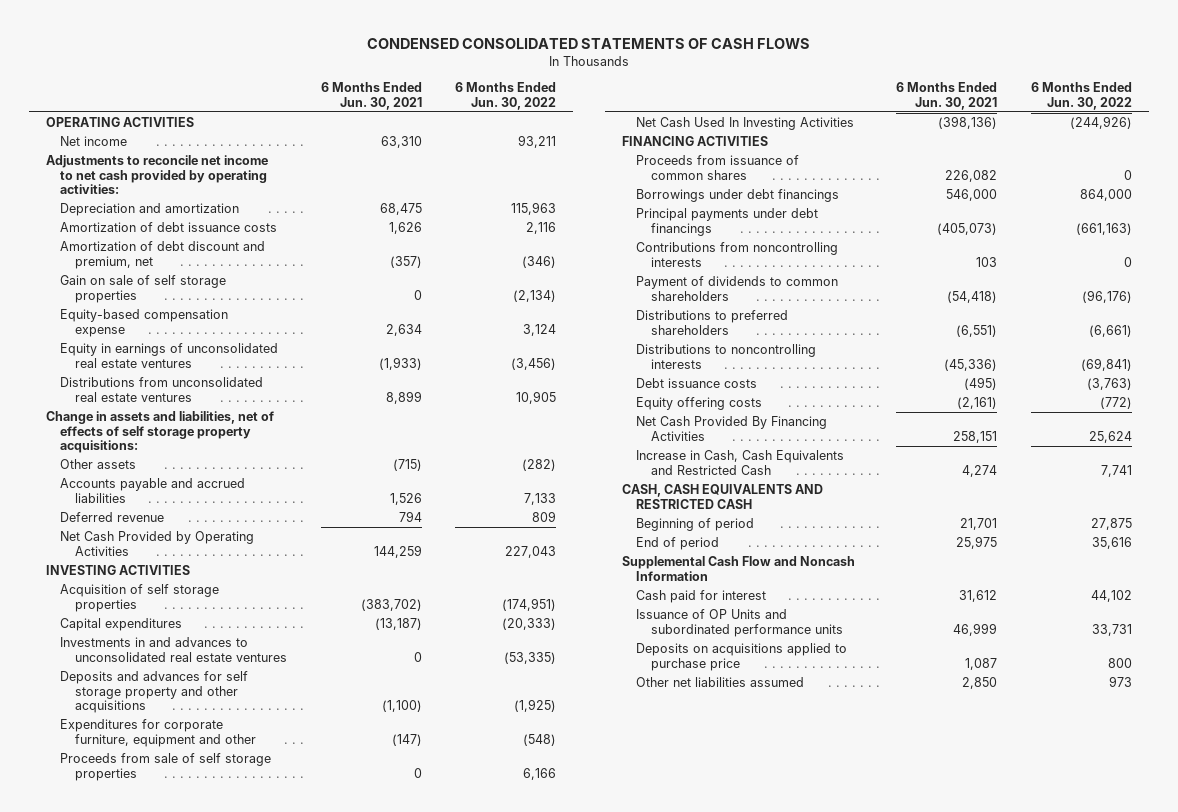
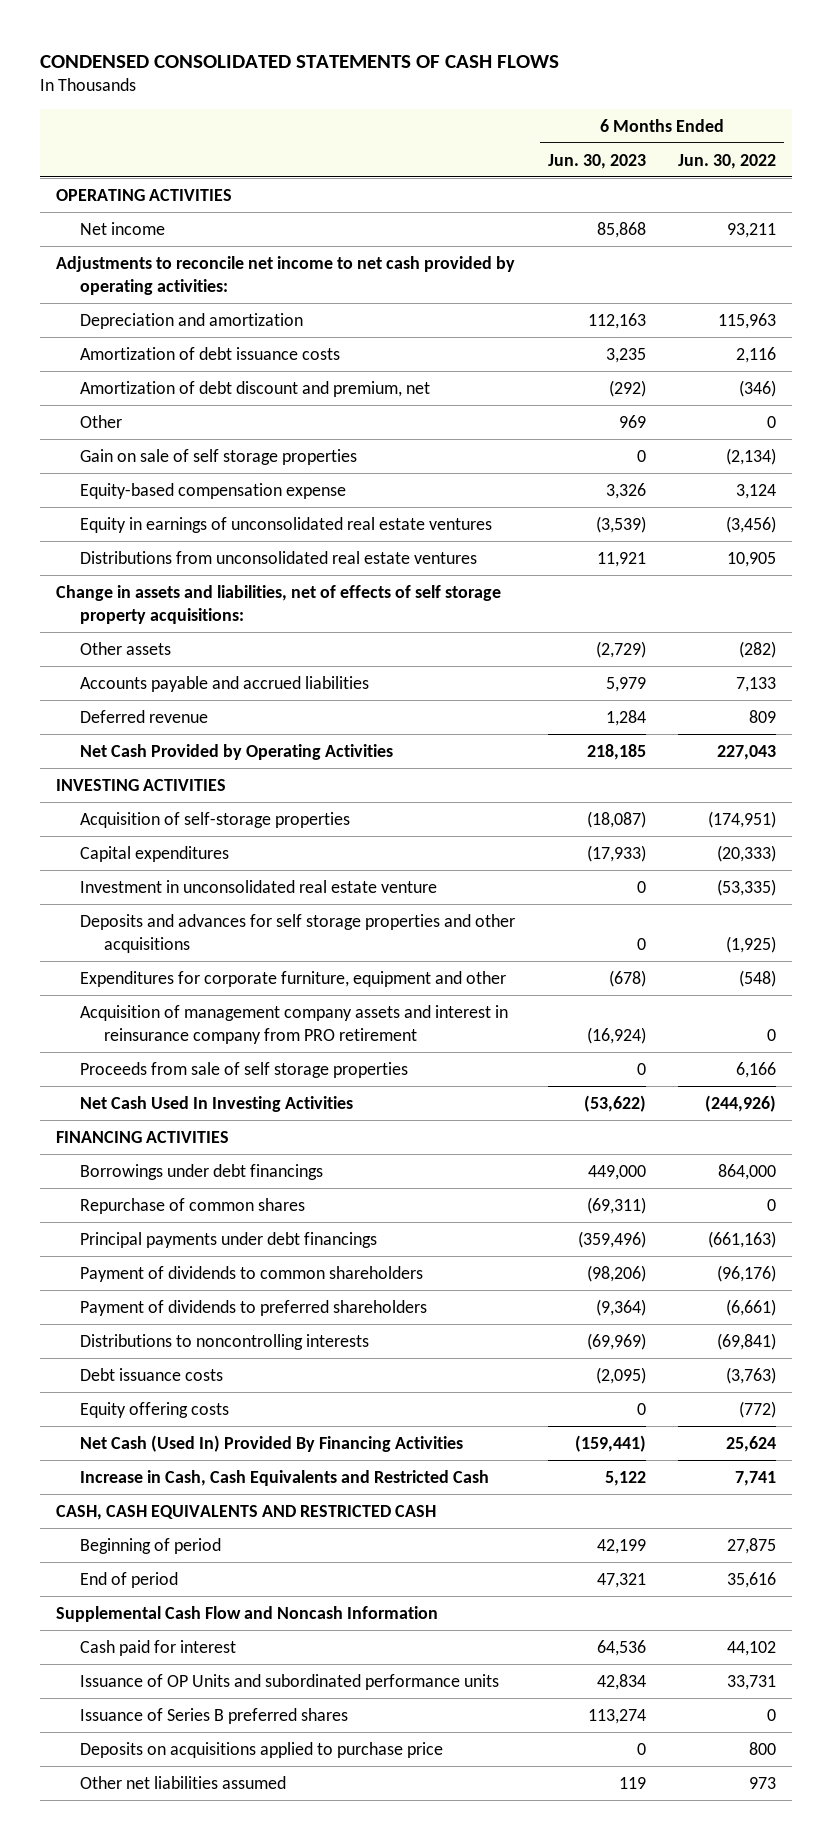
[320,82,422,110] 6 Months Ended Jun. 30, 2021 -> none
none -> [547,153,646,169] Jun. 30, 2023
none -> [80,414,123,428] Other
[60,584,220,612] Acquisition of self storage properties -> [80,811,351,828] Acquisition of self-storage properties
[60,637,288,662] Investments in and advances to unconsolidated real estate ventures -> [80,879,438,893] Investment in unconsolidated real estate venture
[60,671,249,714] Deposits and advances for self storage property and other acquisitions -> [80,913,516,953] Deposits and advances for self storage properties and other acquisitions
none -> [80,1004,509,1044] Acquisition of management company assets and interest in reinsurance company from PRO retirement
[636,155,800,180] Proceeds from issuance of common shares -> none
none -> [80,1197,306,1214] Repurchase of common shares
[636,242,839,267] Contributions from noncontrolling interests -> none
[636,310,789,335] Distributions to preferred shareholders -> [80,1299,428,1316] Payment of dividends to preferred shareholders
[636,416,828,441] Net Cash Provided By Financing Activities -> [80,1434,464,1452] Net Cash (Used In) Provided By Financing Activities
none -> [80,1707,349,1724] Issuance of Series B preferred shares

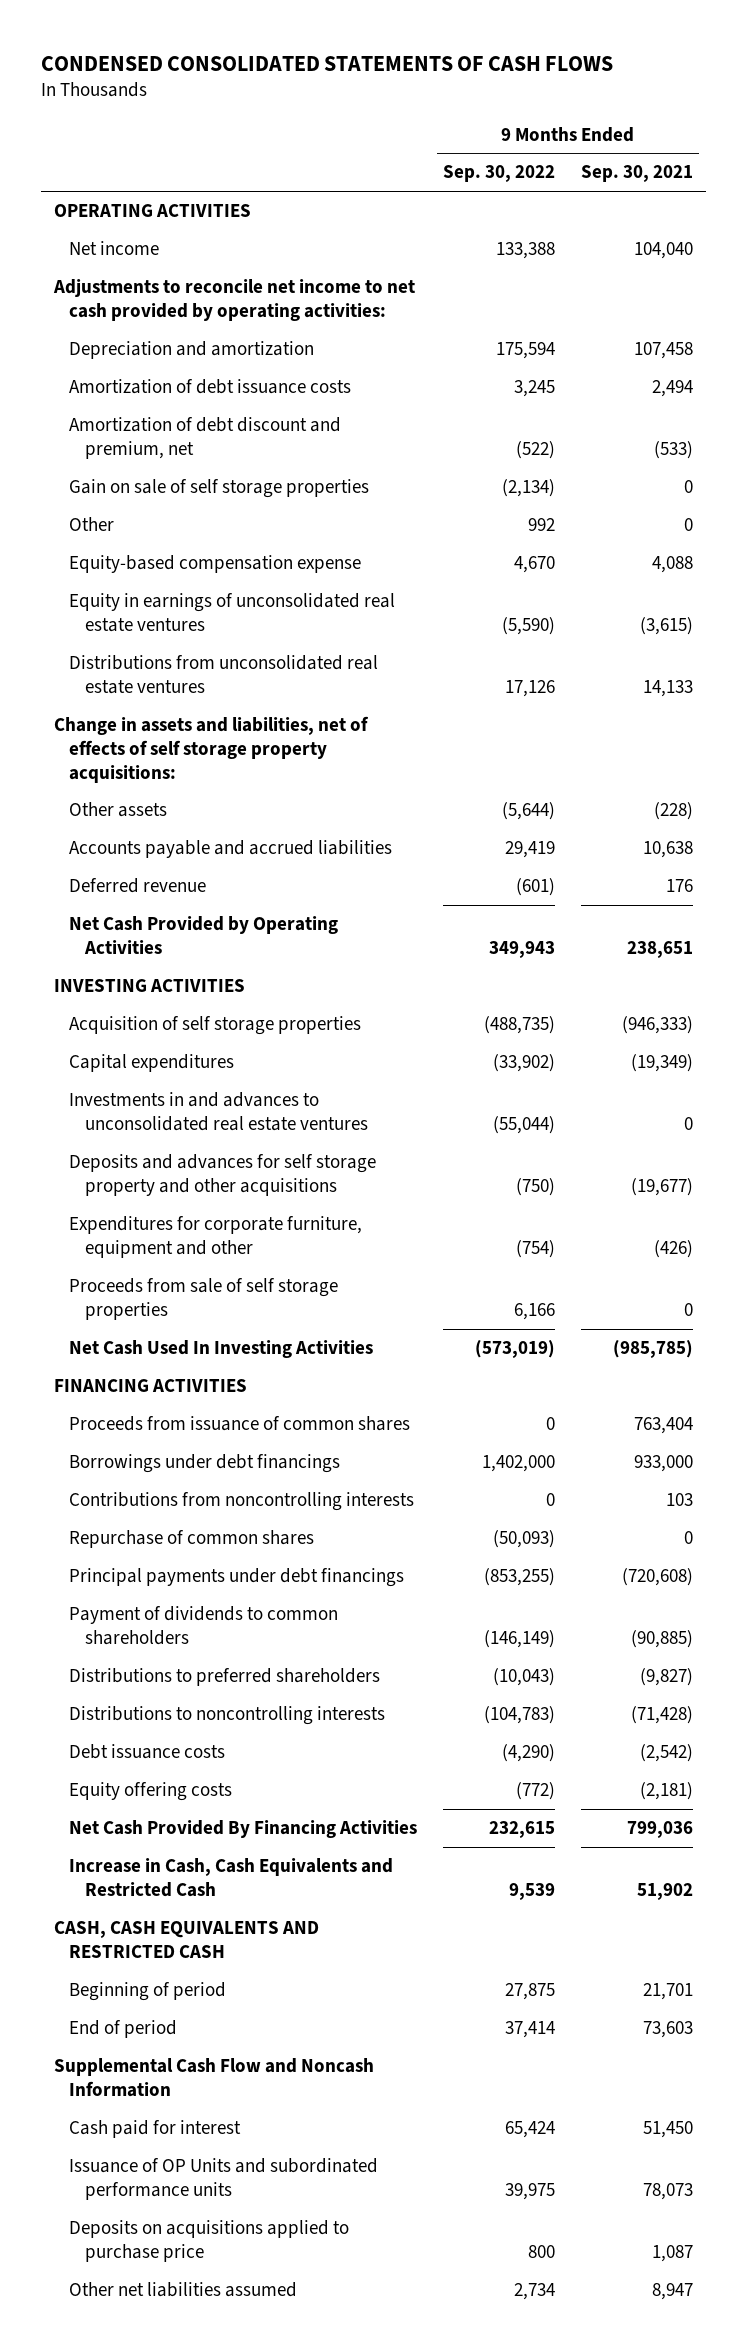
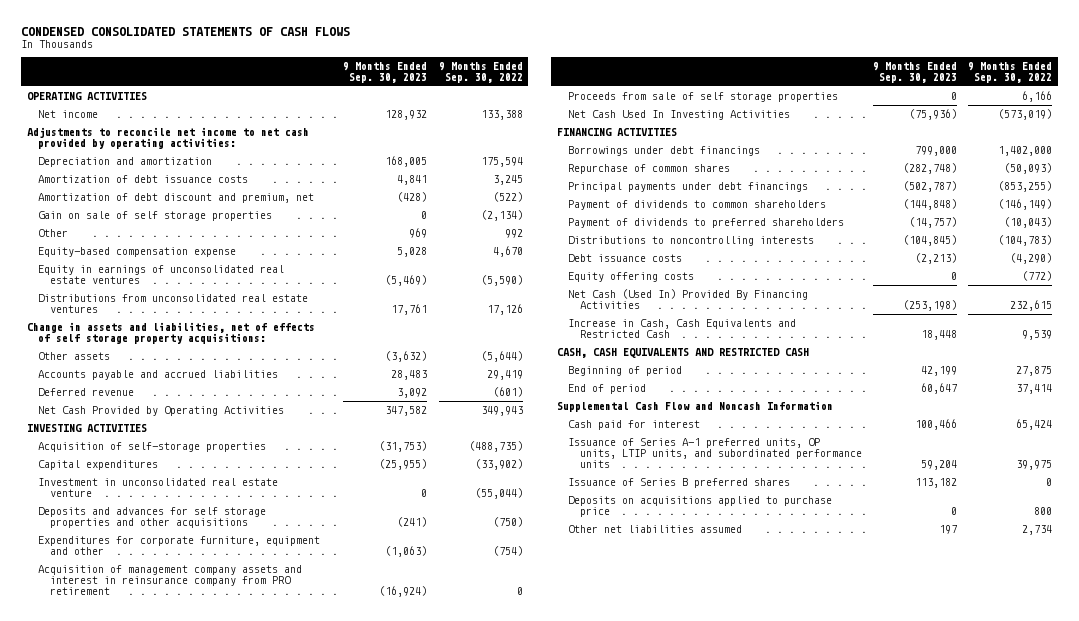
[580,165,693,183] Sep. 30, 2021 -> none
none -> [343,62,428,84] 9 Months Ended Sep. 30, 2023
[69,1016,362,1036] Acquisition of self storage properties -> [38,442,267,453] Acquisition of self-storage properties
[69,1092,368,1131] Investments in and advances to unconsolidated real estate ventures -> [38,478,279,498] Investment in unconsolidated real estate venture
[69,1154,377,1196] Deposits and advances for self storage property and other acquisitions -> [38,507,267,529] Deposits and advances for self storage properties and other acquisitions
none -> [38,565,303,596] Acquisition of management company assets and interest in reinsurance company from PRO retirement
[69,1416,411,1432] Proceeds from issuance of common shares -> none
[69,1492,415,1512] Contributions from noncontrolling interests -> none
[69,1668,381,1687] Distributions to preferred shareholders -> [568,218,845,229] Payment of dividends to preferred shareholders
[69,1820,418,1839] Net Cash Provided By Financing Activities -> [568,289,809,310] Net Cash (Used In) Provided By Financing Activities
[69,2158,379,2200] Issuance of OP Units and subordinated performance units -> [568,438,862,469] Issuance of Series A-1 preferred units, OP units, LTIP units, and subordinated performance units
none -> [568,478,791,489] Issuance of Series B preferred shares

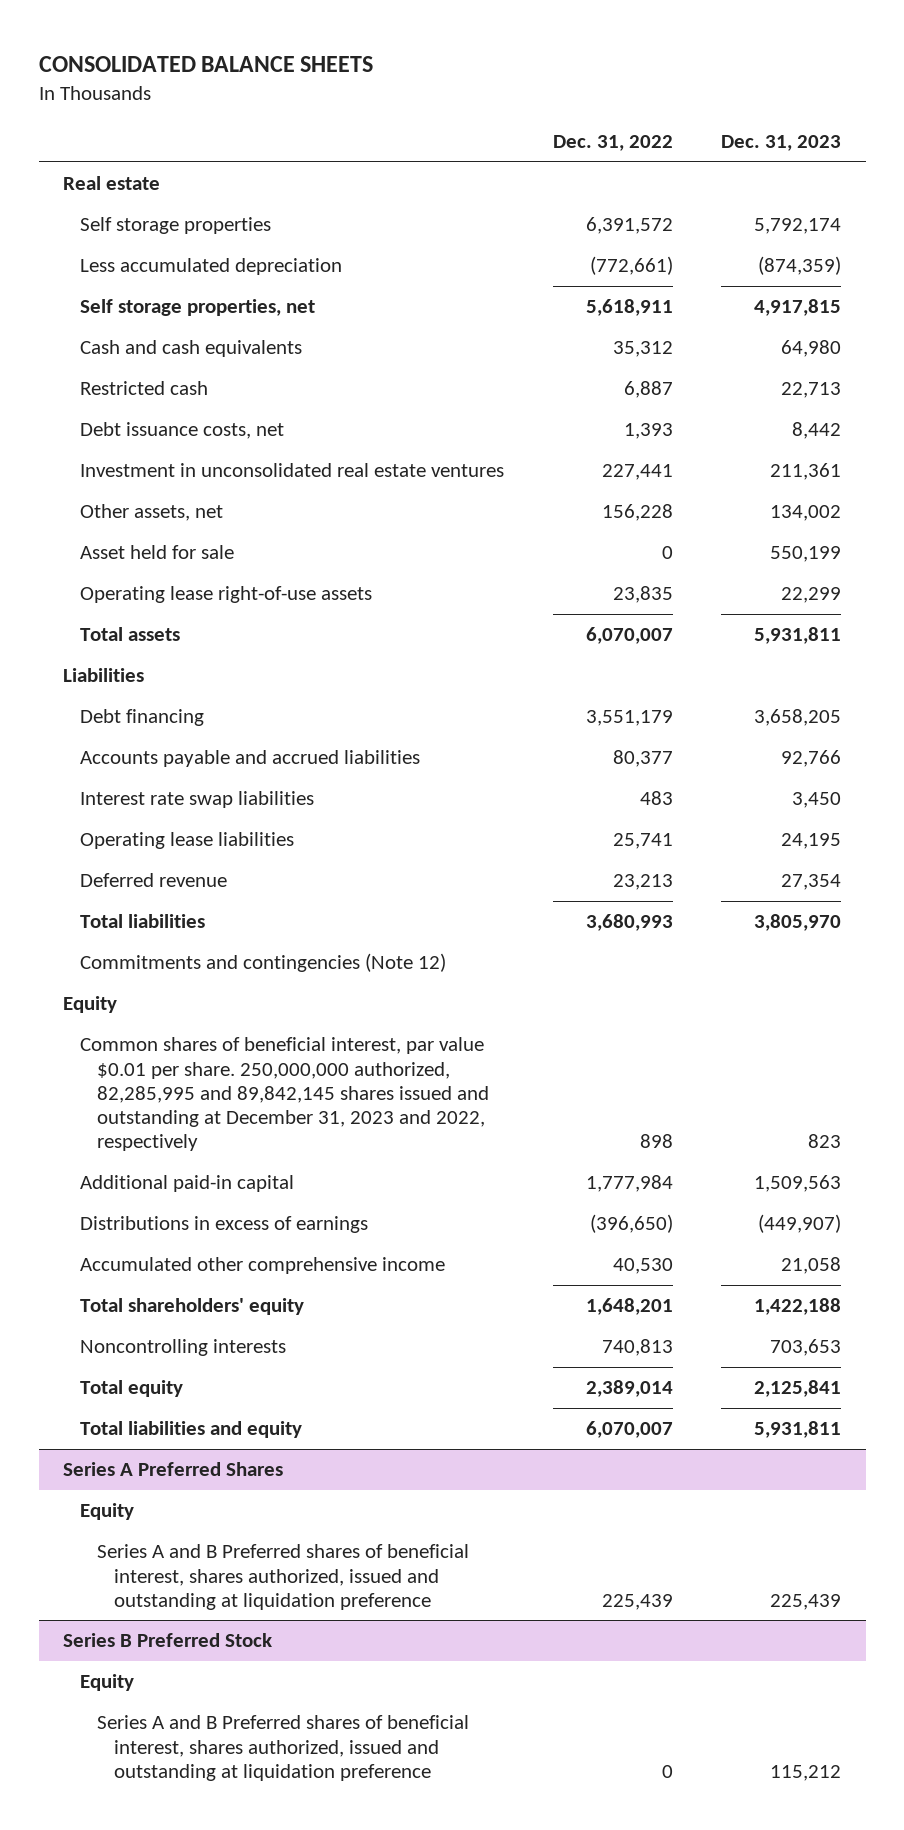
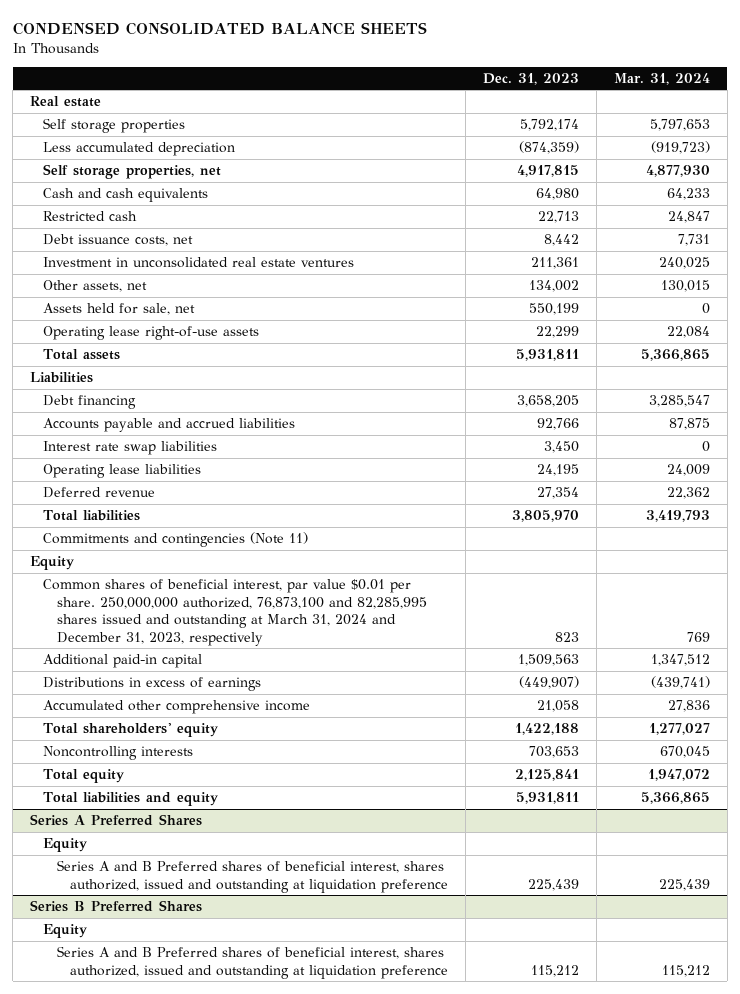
[38,55,373,72] CONSOLIDATED BALANCE SHEETS -> [12,22,427,36] CONDENSED CONSOLIDATED BALANCE SHEETS
[552,135,673,152] Dec. 31, 2022 -> none
none -> [613,72,710,85] Mar. 31, 2024
[80,545,235,560] Asset held for sale -> [43,303,196,316] Assets held for sale, net
[80,953,447,973] Commitments and contingencies (Note 12) -> [43,532,309,548] Commitments and contingencies (Note 11)
[80,1037,490,1152] Common shares of beneficial interest, par value $0.01 per share. 250,000,000 authorized, 82,285,995 and 89,842,145 shares issued and outstanding at December 31, 2023 and 2022, respectively -> [43,579,427,646] Common shares of beneficial interest, par value $0.01 per share. 250,000,000 authorized, 76,873,100 and 82,285,995 shares issued and outstanding at March 31, 2024 and December 31, 2023, respectively
[63,1633,273,1648] Series B Preferred Stock -> [30,900,203,913] Series B Preferred Shares

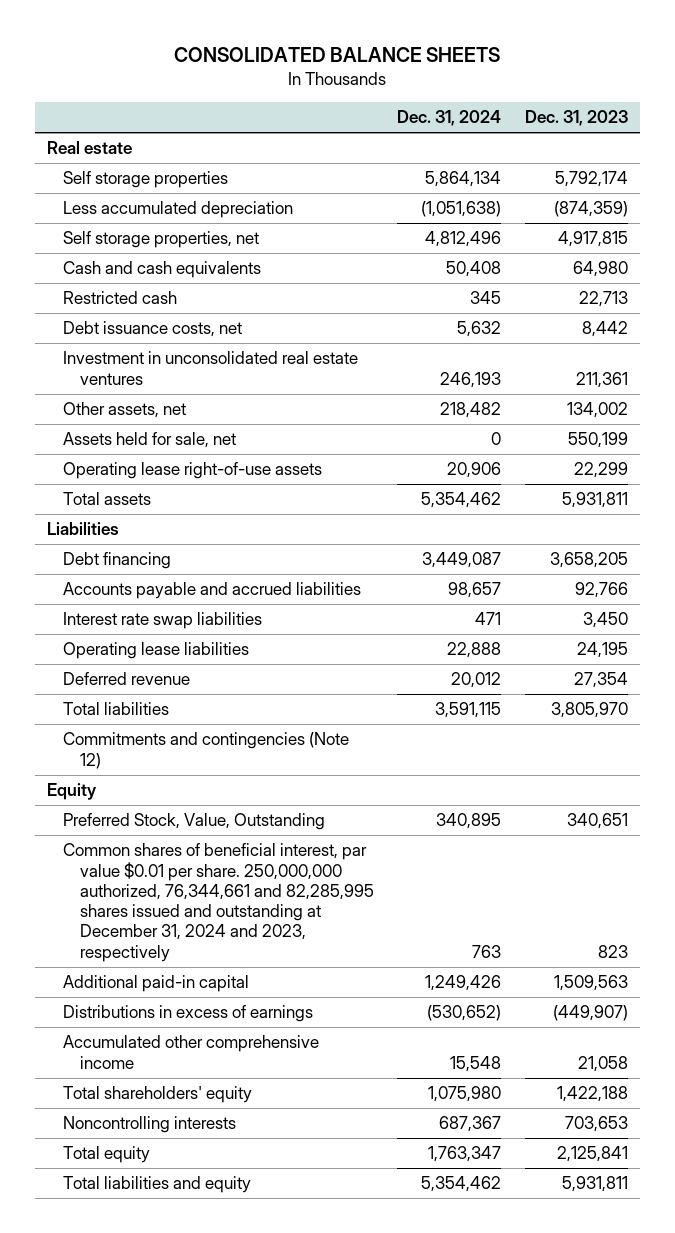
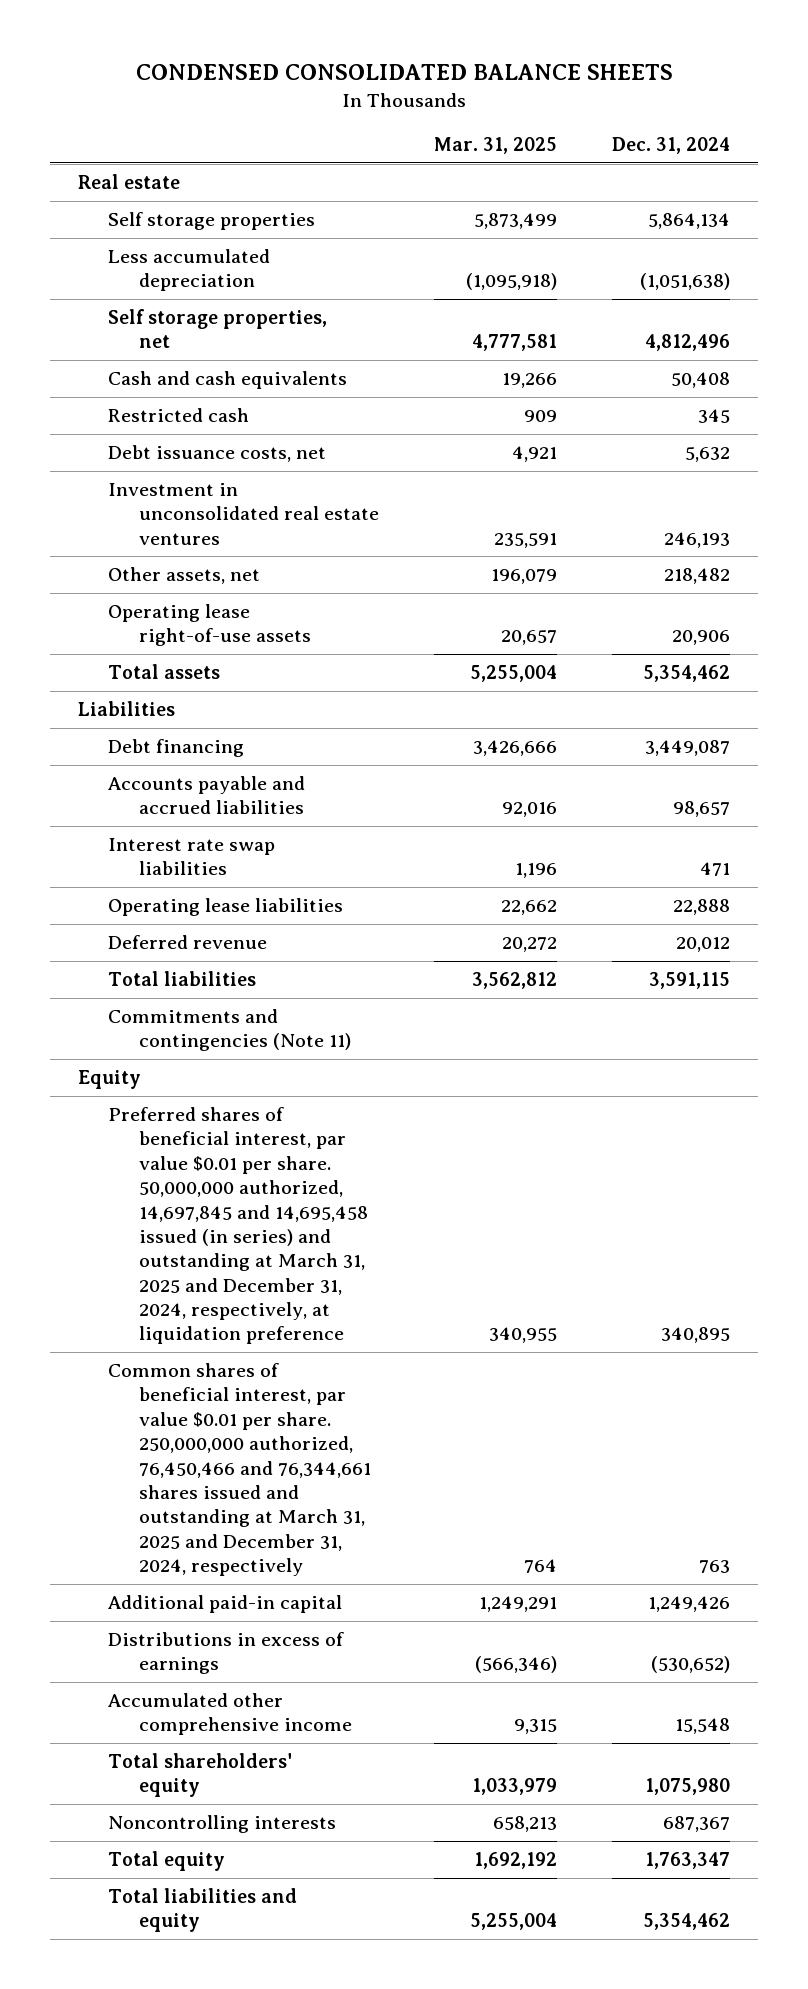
[174,46,501,62] CONSOLIDATED BALANCE SHEETS -> [136,64,674,81] CONDENSED CONSOLIDATED BALANCE SHEETS
[525,110,629,127] Dec. 31, 2023 -> none
none -> [433,137,557,155] Mar. 31, 2025
[63,432,237,449] Assets held for sale, net -> none
[63,732,350,769] Commitments and contingencies (Note 12) -> [108,1009,351,1052] Commitments and contingencies (Note 11)
[63,813,326,831] Preferred Stock, Value, Outstanding -> [108,1107,368,1345] Preferred shares of beneficial interest, par value $0.01 per share. 50,000,000 authorized, 14,697,845 and 14,695,458 issued (in series) and outstanding at March 31, 2025 and December 31, 2024, respectively, at liquidation preference
[63,843,374,962] Common shares of beneficial interest, par value $0.01 per share. 250,000,000 authorized, 76,344,661 and 82,285,995 shares issued and outstanding at December 31, 2024 and 2023, respectively -> [108,1363,371,1576] Common shares of beneficial interest, par value $0.01 per share. 250,000,000 authorized, 76,450,466 and 76,344,661 shares issued and outstanding at March 31, 2025 and December 31, 2024, respectively

